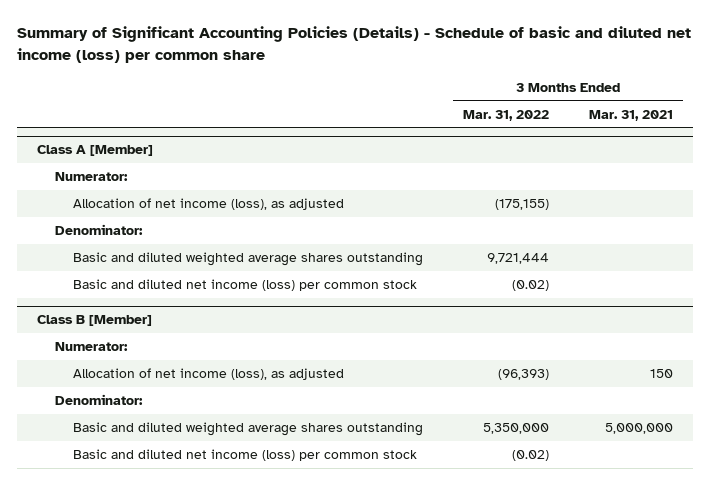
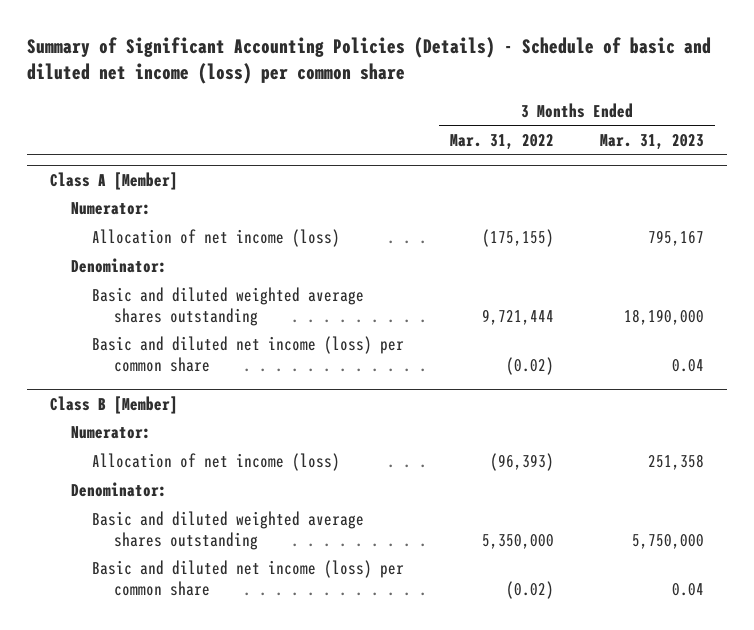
[589,109,674,121] Mar. 31, 2021 -> none
none -> [599,133,704,150] Mar. 31, 2023
[73,198,345,211] Allocation of net income (loss), as adjusted -> [92,229,341,248] Allocation of net income (loss)
[73,279,418,292] Basic and diluted net income (loss) per common stock -> [92,336,405,372] Basic and diluted net income (loss) per common share
[73,368,345,381] Allocation of net income (loss), as adjusted -> [92,453,341,472] Allocation of net income (loss)
[73,449,418,462] Basic and diluted net income (loss) per common stock -> [92,560,405,596] Basic and diluted net income (loss) per common share

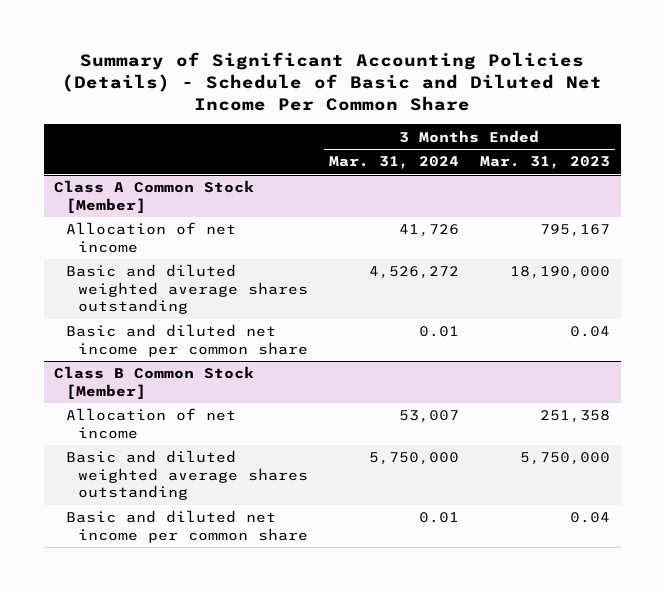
[26,36,711,85] Summary of Significant Accounting Policies (Details) - Schedule of basic and diluted net income (loss) per common share -> [62,51,603,111] Summary of Significant Accounting Policies (Details) - Schedule of Basic and Diluted Net Income Per Common Share
[450,133,555,150] Mar. 31, 2022 -> none
none -> [328,156,459,170] Mar. 31, 2024
[70,202,151,216] Numerator: -> none
[70,258,167,274] Denominator: -> none
[49,171,178,190] Class A [Member] -> [54,180,255,213] Class A Common Stock [Member]
[92,229,341,248] Allocation of net income (loss) -> [65,222,236,253] Allocation of net income
[70,426,151,440] Numerator: -> none
[70,482,167,498] Denominator: -> none
[92,336,405,372] Basic and diluted net income (loss) per common share -> [65,324,308,357] Basic and diluted net income per common share
[49,395,178,414] Class B [Member] -> [54,366,255,399] Class B Common Stock [Member]
[92,453,341,472] Allocation of net income (loss) -> [65,408,236,439] Allocation of net income
[92,560,405,596] Basic and diluted net income (loss) per common share -> [65,510,308,543] Basic and diluted net income per common share

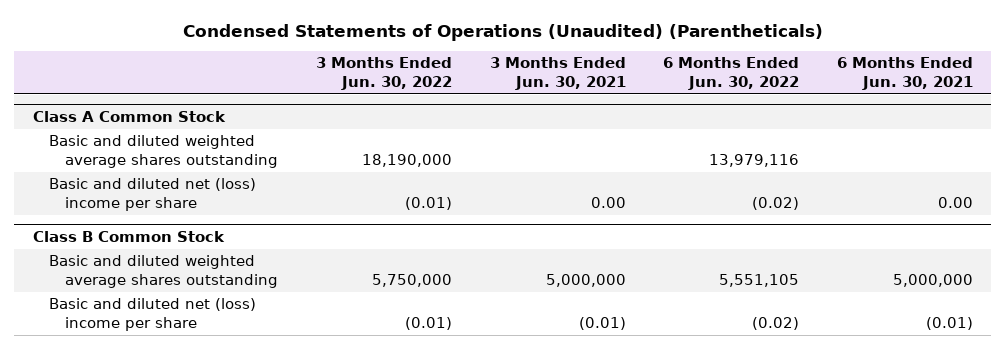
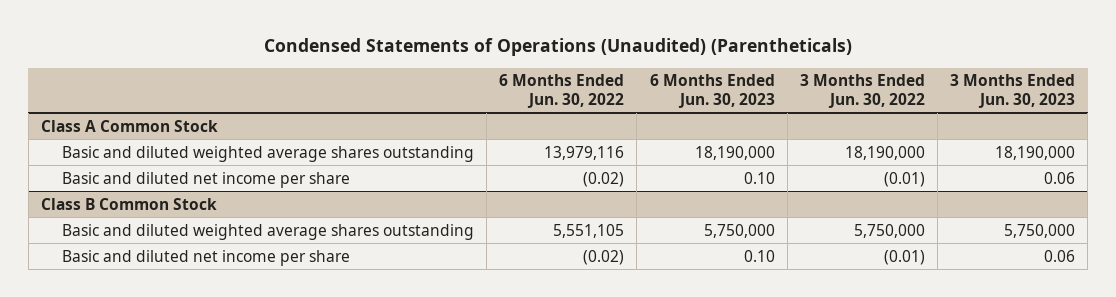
[489,57,626,90] 3 Months Ended Jun. 30, 2021 -> none
[836,57,973,90] 6 Months Ended Jun. 30, 2021 -> none
none -> [649,74,775,108] 6 Months Ended Jun. 30, 2023
none -> [950,74,1076,108] 3 Months Ended Jun. 30, 2023
[49,178,257,211] Basic and diluted net (loss) income per share -> [61,171,350,188] Basic and diluted net income per share
[49,298,257,331] Basic and diluted net (loss) income per share -> [61,249,350,266] Basic and diluted net income per share

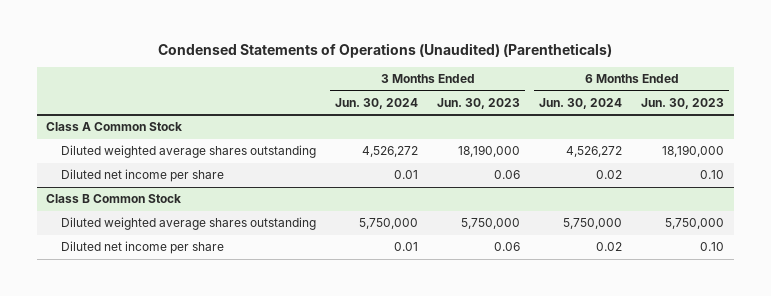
[499,74,625,108] 6 Months Ended Jun. 30, 2022 -> none
[799,74,925,108] 3 Months Ended Jun. 30, 2022 -> none
none -> [335,98,419,110] Jun. 30, 2024
none -> [539,98,623,110] Jun. 30, 2024
[61,145,474,162] Basic and diluted weighted average shares outstanding -> [61,145,317,159] Diluted weighted average shares outstanding
[61,171,350,188] Basic and diluted net income per share -> [61,169,225,183] Diluted net income per share
[61,223,474,240] Basic and diluted weighted average shares outstanding -> [61,217,317,231] Diluted weighted average shares outstanding
[61,249,350,266] Basic and diluted net income per share -> [61,241,225,255] Diluted net income per share

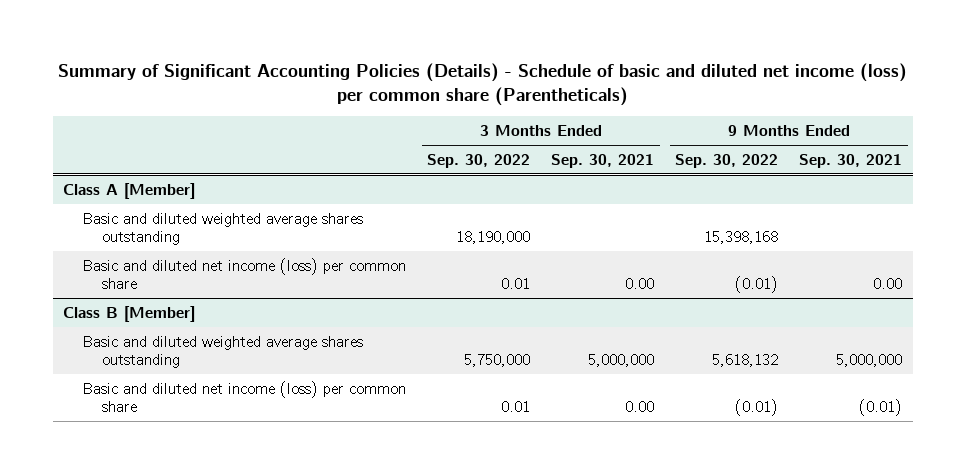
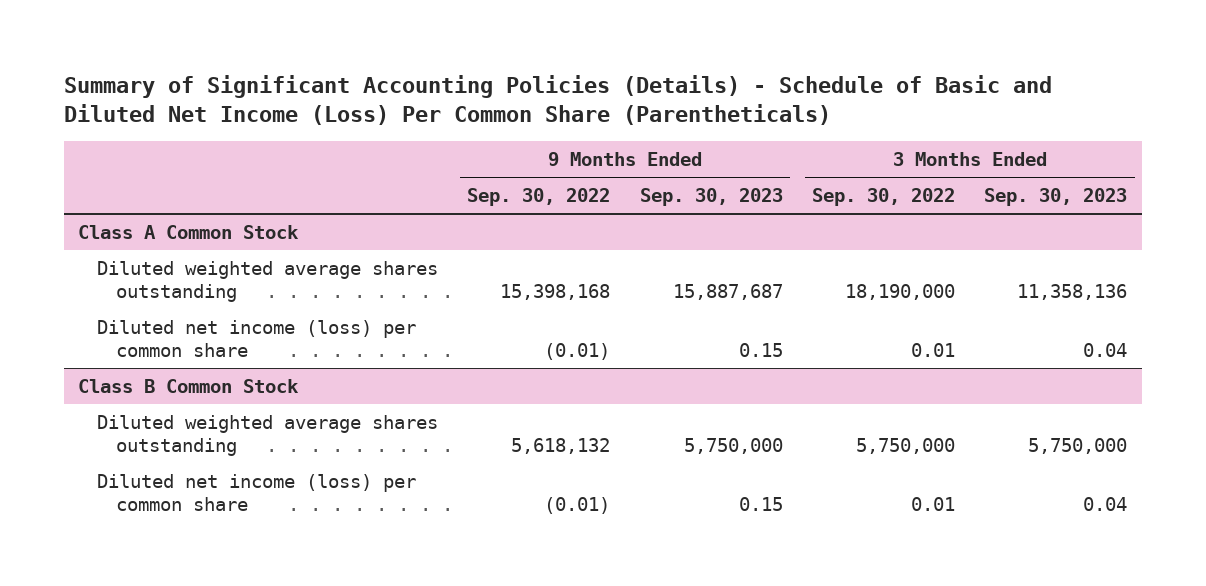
[57,62,907,106] Summary of Significant Accounting Policies (Details) - Schedule of basic and diluted net income (loss) per common share (Parentheticals) -> [63,74,1052,126] Summary of Significant Accounting Policies (Details) - Schedule of Basic and Diluted Net Income (Loss) Per Common Share (Parentheticals)
[551,153,655,168] Sep. 30, 2021 -> none
[799,153,903,168] Sep. 30, 2021 -> none
none -> [639,188,783,207] Sep. 30, 2023
none -> [984,188,1128,207] Sep. 30, 2023
[63,182,196,199] Class A [Member] -> [78,224,300,239] Class A Common Stock
[82,212,364,246] Basic and diluted weighted average shares outstanding -> [97,260,439,302] Diluted weighted average shares outstanding
[82,257,407,290] Basic and diluted net income (loss) per common share -> [97,319,417,357] Diluted net income (loss) per common share
[63,305,196,322] Class B [Member] -> [78,378,300,393] Class B Common Stock
[82,335,364,369] Basic and diluted weighted average shares outstanding -> [97,414,439,456] Diluted weighted average shares outstanding
[82,380,407,413] Basic and diluted net income (loss) per common share -> [97,473,417,511] Diluted net income (loss) per common share

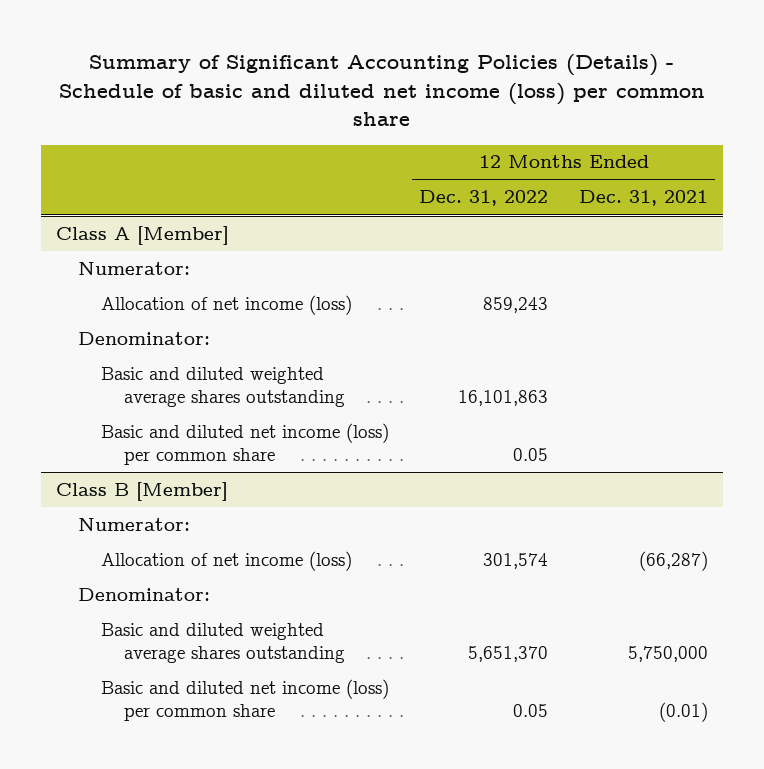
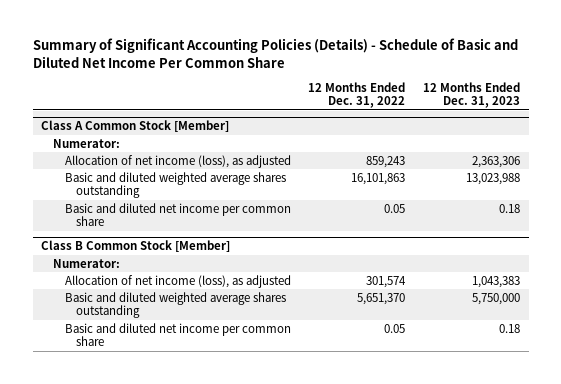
[58,54,705,127] Summary of Significant Accounting Policies (Details) - Schedule of basic and diluted net income (loss) per common share -> [32,38,518,68] Summary of Significant Accounting Policies (Details) - Schedule of Basic and Diluted Net Income Per Common Share
[578,190,708,207] Dec. 31, 2021 -> none
none -> [422,81,520,109] 12 Months Ended Dec. 31, 2023
[55,225,229,245] Class A [Member] -> [41,120,230,133] Class A Common Stock [Member]
[78,331,211,345] Denominator: -> none
[101,294,353,315] Allocation of net income (loss) -> [64,154,291,168] Allocation of net income (loss), as adjusted
[101,422,390,466] Basic and diluted net income (loss) per common share -> [64,202,291,227] Basic and diluted net income per common share
[55,481,228,501] Class B [Member] -> [41,240,231,253] Class B Common Stock [Member]
[78,587,211,601] Denominator: -> none
[101,550,353,571] Allocation of net income (loss) -> [64,274,291,288] Allocation of net income (loss), as adjusted
[101,678,390,722] Basic and diluted net income (loss) per common share -> [64,322,291,347] Basic and diluted net income per common share

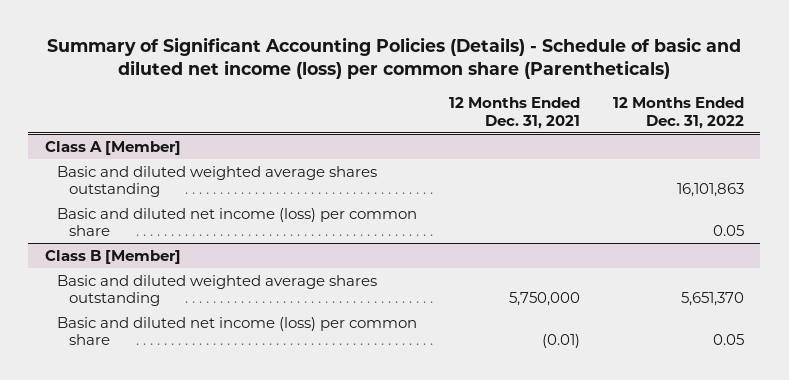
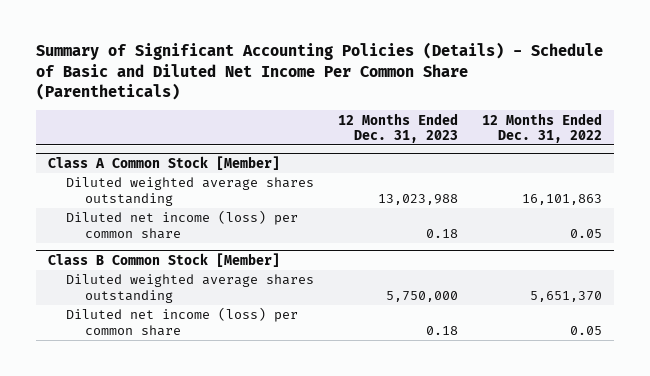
[47,36,742,80] Summary of Significant Accounting Policies (Details) - Schedule of basic and diluted net income (loss) per common share (Parentheticals) -> [36,42,604,101] Summary of Significant Accounting Policies (Details) - Schedule of Basic and Diluted Net Income Per Common Share (Parentheticals)
[449,97,581,129] 12 Months Ended Dec. 31, 2021 -> none
none -> [338,112,459,143] 12 Months Ended Dec. 31, 2023
[44,140,181,155] Class A [Member] -> [47,155,280,170] Class A Common Stock [Member]
[56,165,377,198] Basic and diluted weighted average shares outstanding -> [66,177,315,206] Diluted weighted average shares outstanding
[56,207,417,237] Basic and diluted net income (loss) per common share -> [66,210,299,239] Diluted net income (loss) per common share
[44,249,181,264] Class B [Member] -> [47,252,280,267] Class B Common Stock [Member]
[56,274,377,307] Basic and diluted weighted average shares outstanding -> [66,274,315,303] Diluted weighted average shares outstanding
[56,316,417,346] Basic and diluted net income (loss) per common share -> [66,307,299,336] Diluted net income (loss) per common share

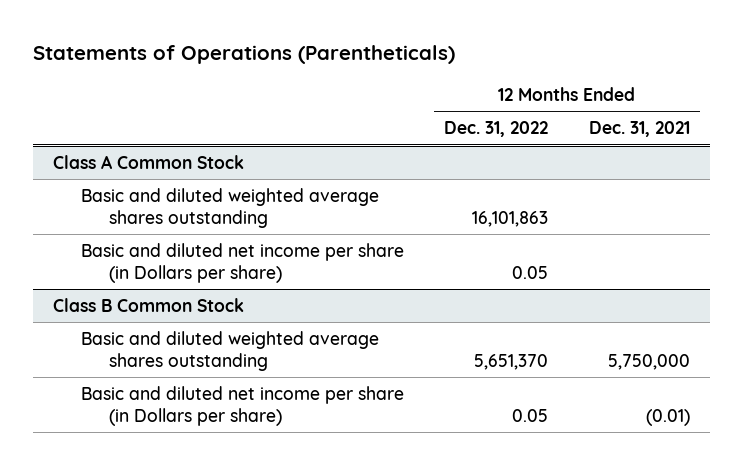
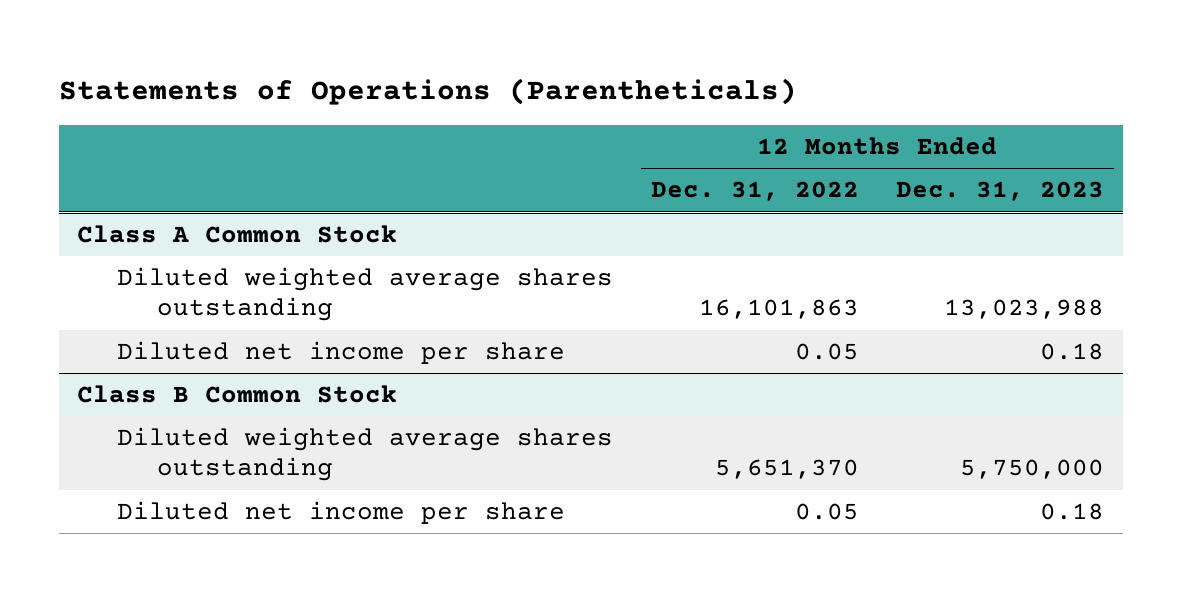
[588,121,690,138] Dec. 31, 2021 -> none
none -> [896,181,1105,202] Dec. 31, 2023
[80,187,379,228] Basic and diluted weighted average shares outstanding -> [117,267,614,322] Diluted weighted average shares outstanding
[80,242,404,283] Basic and diluted net income per share (in Dollars per share) -> [117,341,566,365] Diluted net income per share
[80,330,379,371] Basic and diluted weighted average shares outstanding -> [117,427,614,482] Diluted weighted average shares outstanding
[80,385,404,426] Basic and diluted net income per share (in Dollars per share) -> [117,501,566,525] Diluted net income per share

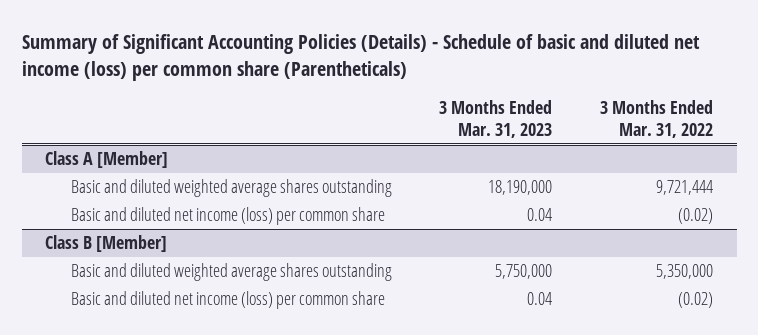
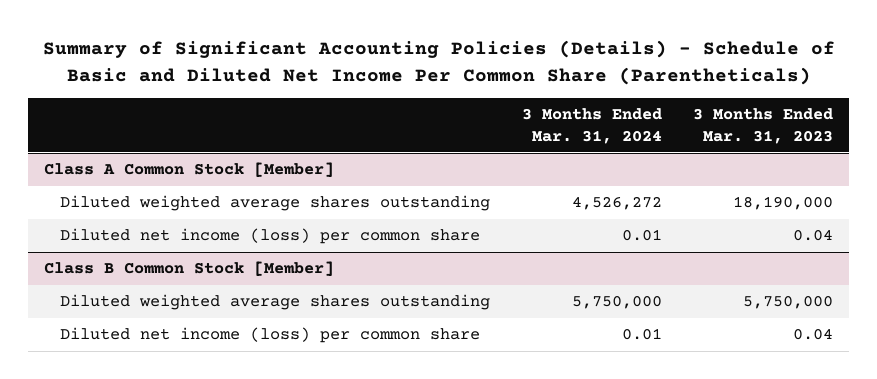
[21,33,700,82] Summary of Significant Accounting Policies (Details) - Schedule of basic and diluted net income (loss) per common share (Parentheticals) -> [42,40,835,85] Summary of Significant Accounting Policies (Details) - Schedule of Basic and Diluted Net Income Per Common Share (Parentheticals)
[599,100,713,138] 3 Months Ended Mar. 31, 2022 -> none
none -> [521,107,662,144] 3 Months Ended Mar. 31, 2024
[45,151,169,169] Class A [Member] -> [43,162,334,178] Class A Common Stock [Member]
[70,179,392,198] Basic and diluted weighted average shares outstanding -> [60,195,491,212] Diluted weighted average shares outstanding
[70,207,385,226] Basic and diluted net income (loss) per common share -> [60,228,481,245] Diluted net income (loss) per common share
[45,235,168,253] Class B [Member] -> [43,261,334,277] Class B Common Stock [Member]
[70,263,392,282] Basic and diluted weighted average shares outstanding -> [60,294,491,311] Diluted weighted average shares outstanding
[70,291,385,310] Basic and diluted net income (loss) per common share -> [60,327,481,344] Diluted net income (loss) per common share

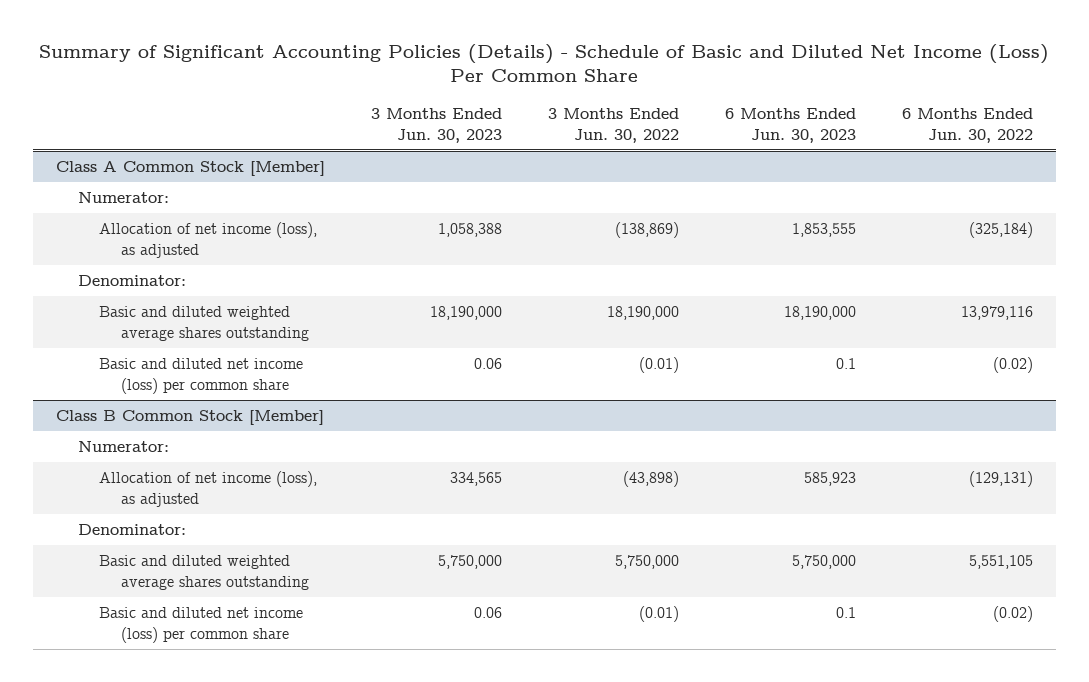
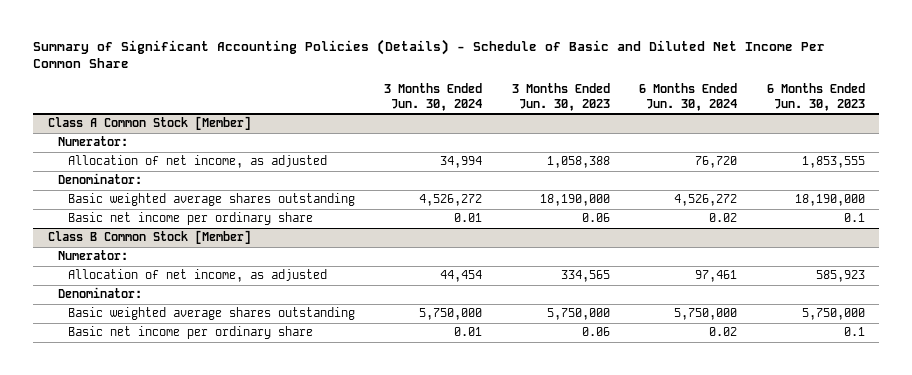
[39,43,1050,83] Summary of Significant Accounting Policies (Details) - Schedule of Basic and Diluted Net Income (Loss) Per Common Share -> [32,38,825,69] Summary of Significant Accounting Policies (Details) - Schedule of Basic and Diluted Net Income Per Common Share
[547,108,679,143] 3 Months Ended Jun. 30, 2022 -> none
[901,108,1033,143] 6 Months Ended Jun. 30, 2022 -> none
none -> [384,83,483,111] 3 Months Ended Jun. 30, 2024
none -> [639,83,738,111] 6 Months Ended Jun. 30, 2024
[99,222,318,258] Allocation of net income (loss), as adjusted -> [67,155,327,169] Allocation of net income, as adjusted
[99,306,309,341] Basic and diluted weighted average shares outstanding -> [67,193,355,207] Basic weighted average shares outstanding
[99,358,304,394] Basic and diluted net income (loss) per common share -> [67,212,313,226] Basic net income per ordinary share
[99,471,318,507] Allocation of net income (loss), as adjusted -> [67,269,327,283] Allocation of net income, as adjusted
[99,555,309,590] Basic and diluted weighted average shares outstanding -> [67,307,355,321] Basic weighted average shares outstanding
[99,607,304,643] Basic and diluted net income (loss) per common share -> [67,326,313,340] Basic net income per ordinary share

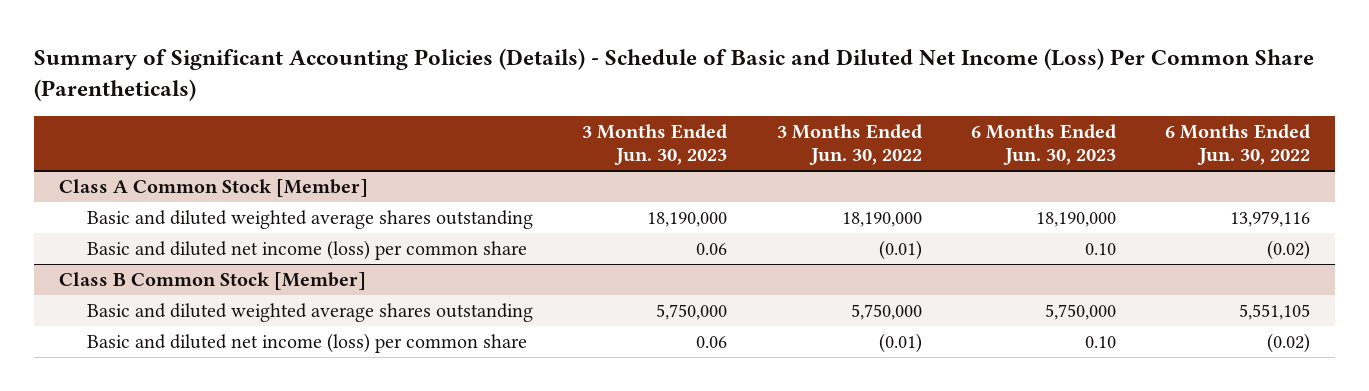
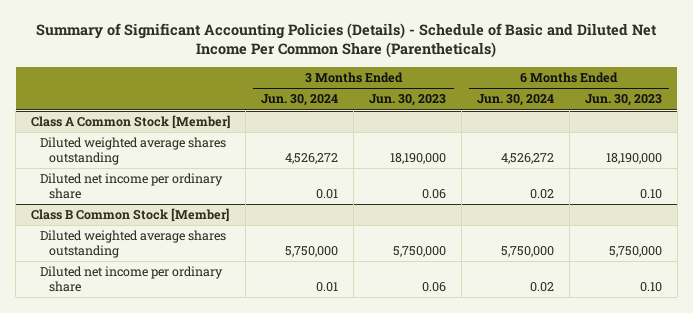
[33,48,1314,102] Summary of Significant Accounting Policies (Details) - Schedule of Basic and Diluted Net Income (Loss) Per Common Share (Parentheticals) -> [36,23,658,59] Summary of Significant Accounting Policies (Details) - Schedule of Basic and Diluted Net Income Per Common Share (Parentheticals)
[776,124,922,166] 3 Months Ended Jun. 30, 2022 -> none
[1165,124,1311,166] 6 Months Ended Jun. 30, 2022 -> none
none -> [261,94,339,107] Jun. 30, 2024
none -> [476,94,554,107] Jun. 30, 2024
[86,209,533,229] Basic and diluted weighted average shares outstanding -> [40,137,227,165] Diluted weighted average shares outstanding
[86,239,527,260] Basic and diluted net income (loss) per common share -> [40,173,224,199] Diluted net income per ordinary share
[86,302,533,322] Basic and diluted weighted average shares outstanding -> [40,230,227,258] Diluted weighted average shares outstanding
[86,332,527,353] Basic and diluted net income (loss) per common share -> [40,266,224,292] Diluted net income per ordinary share

